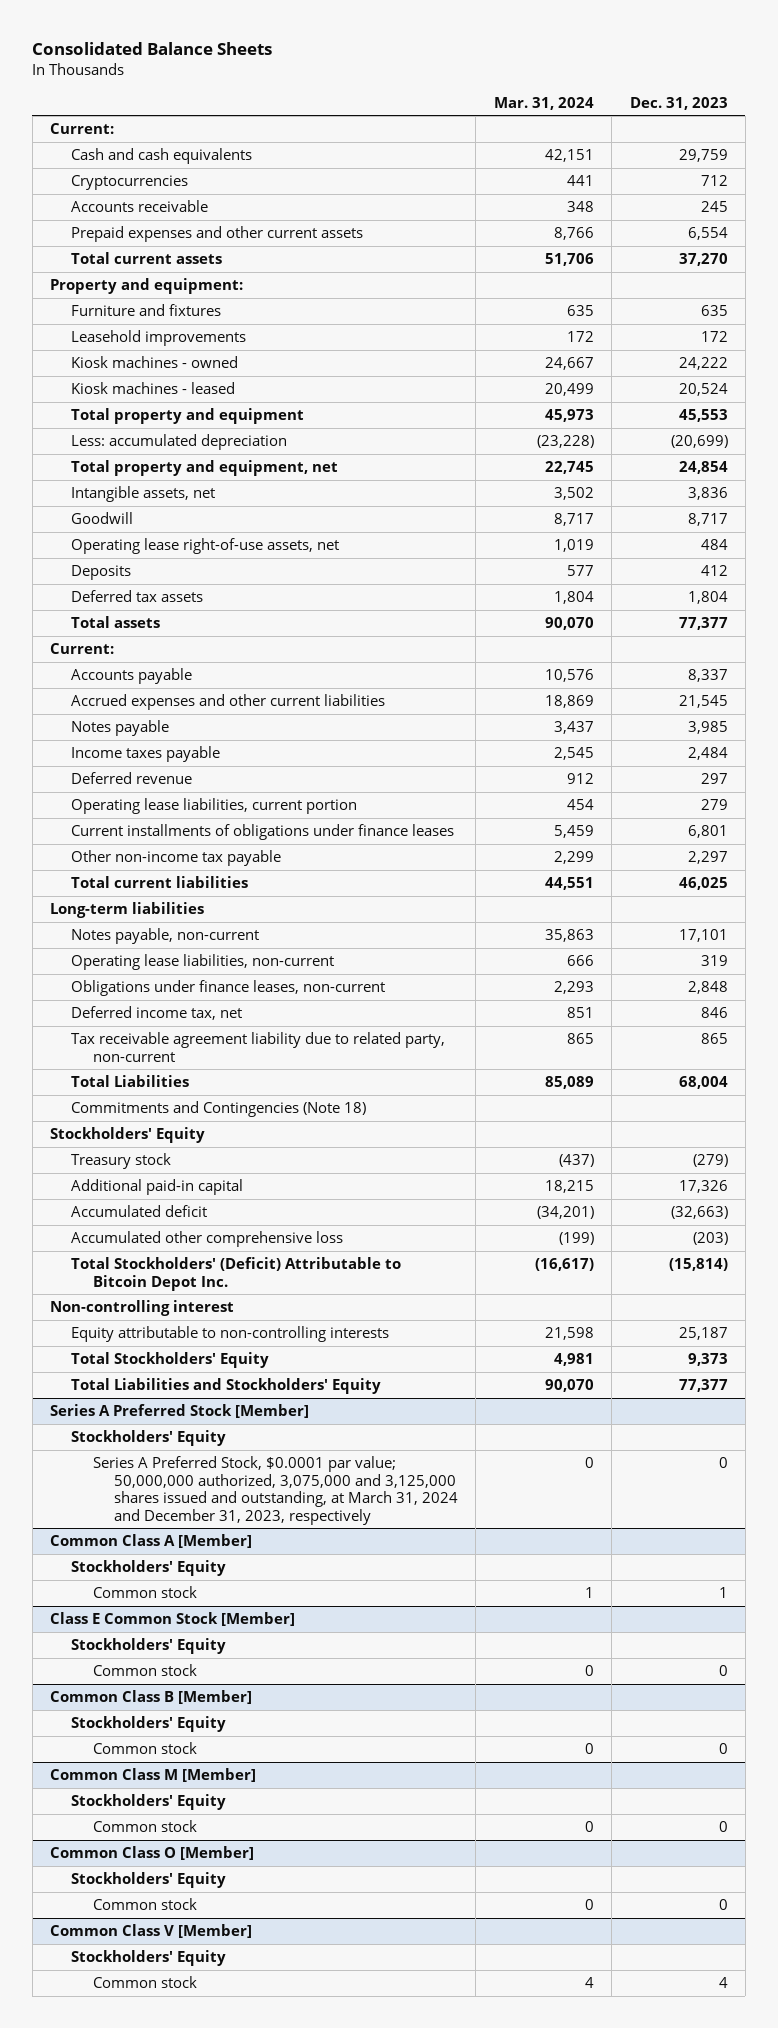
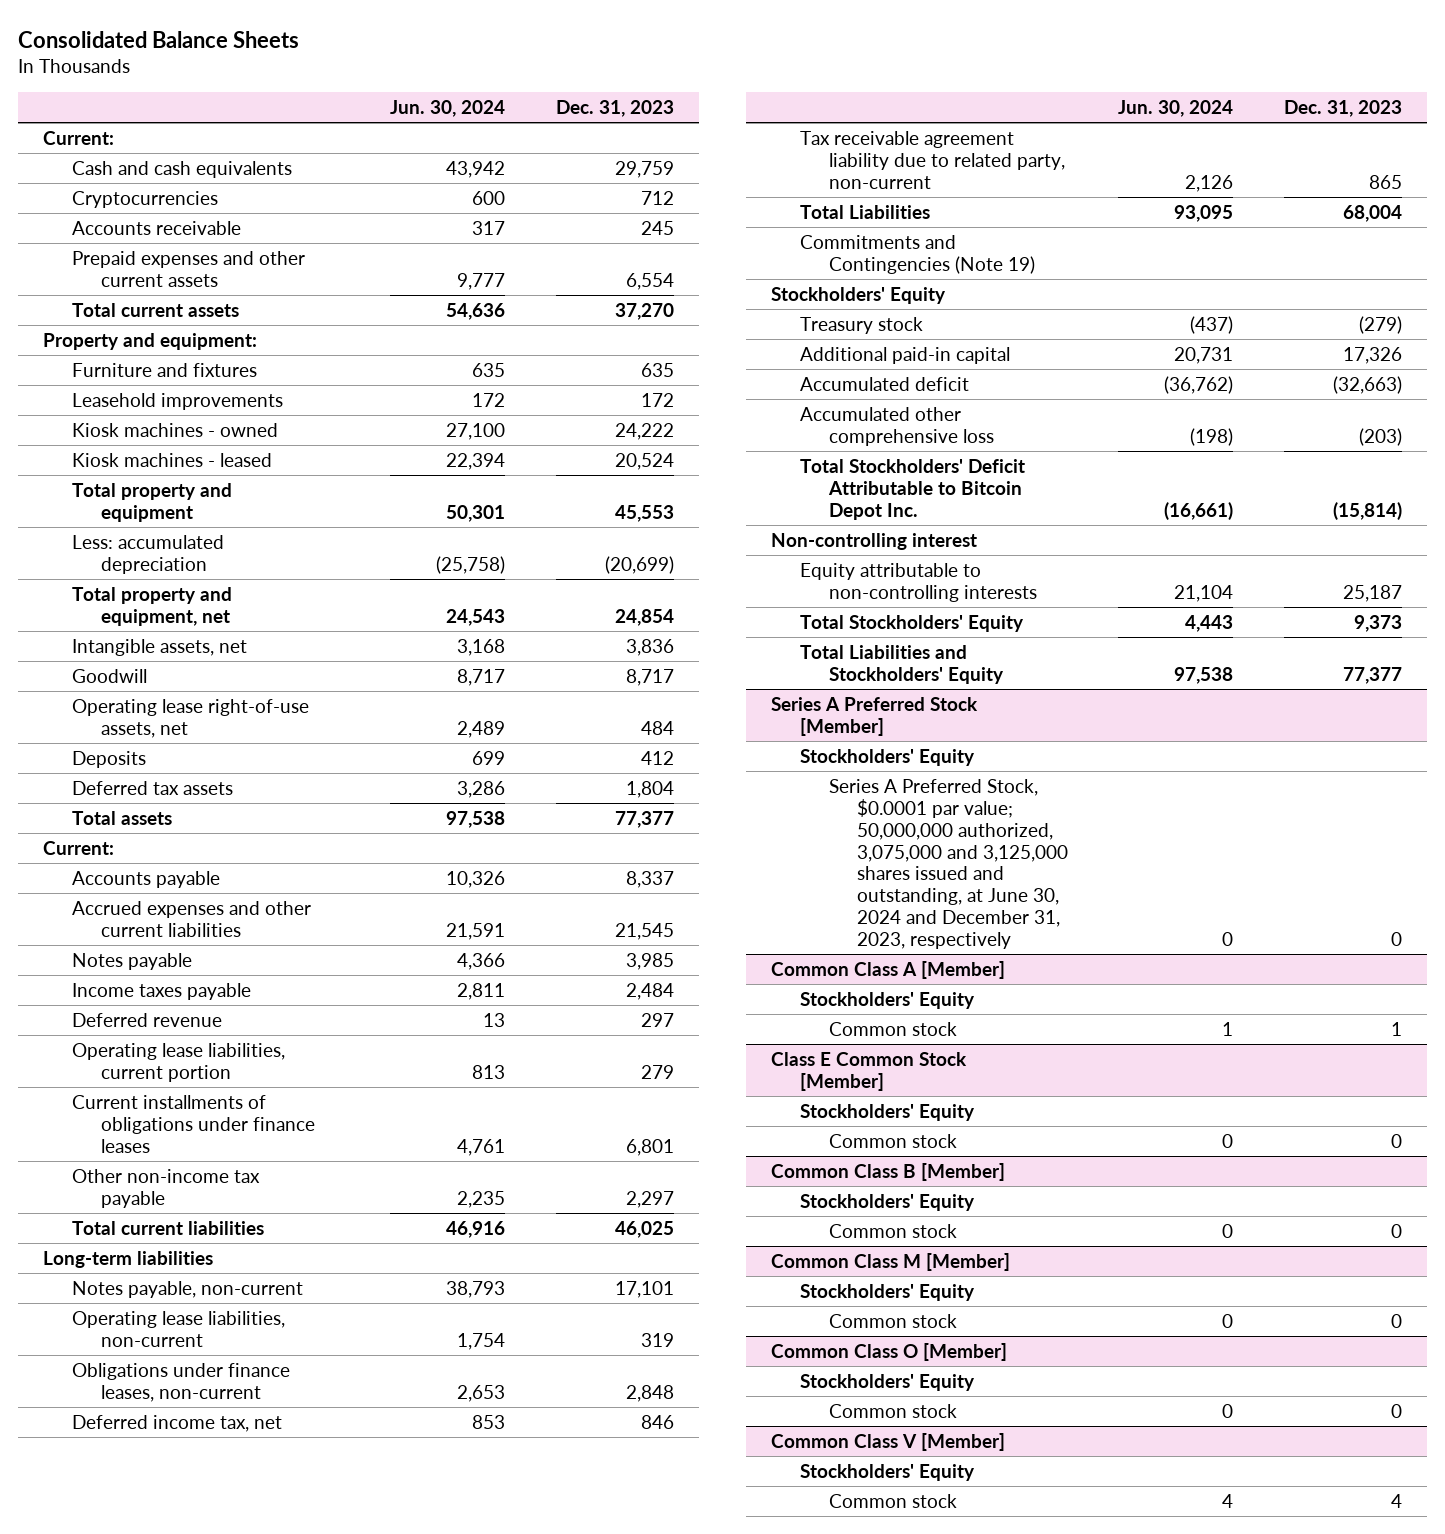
[493,96,594,110] Mar. 31, 2024 -> none
none -> [390,100,506,118] Jun. 30, 2024
[71,1101,367,1118] Commitments and Contingencies (Note 18) -> [799,234,1035,274] Commitments and Contingencies (Note 19)
[71,1257,402,1291] Total Stockholders' (Deficit) Attributable to Bitcoin Depot Inc. -> [799,458,1025,520] Total Stockholders' Deficit Attributable to Bitcoin Depot Inc.
[92,1456,458,1525] Series A Preferred Stock, $0.0001 par value; 50,000,000 authorized, 3,075,000 and 3,125,000 shares issued and outstanding, at March 31, 2024 and December 31, 2023, respectively -> [828,778,1069,950] Series A Preferred Stock, $0.0001 par value; 50,000,000 authorized, 3,075,000 and 3,125,000 shares issued and outstanding, at June 30, 2024 and December 31, 2023, respectively

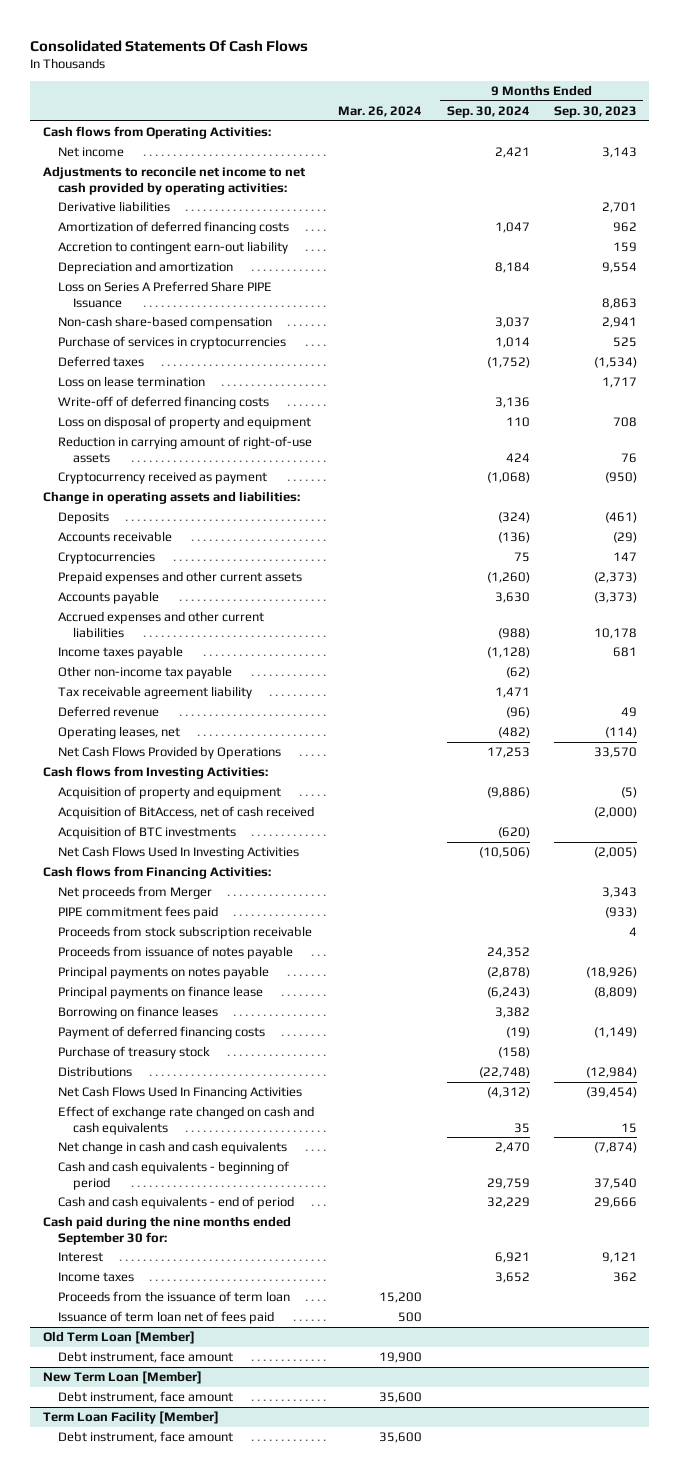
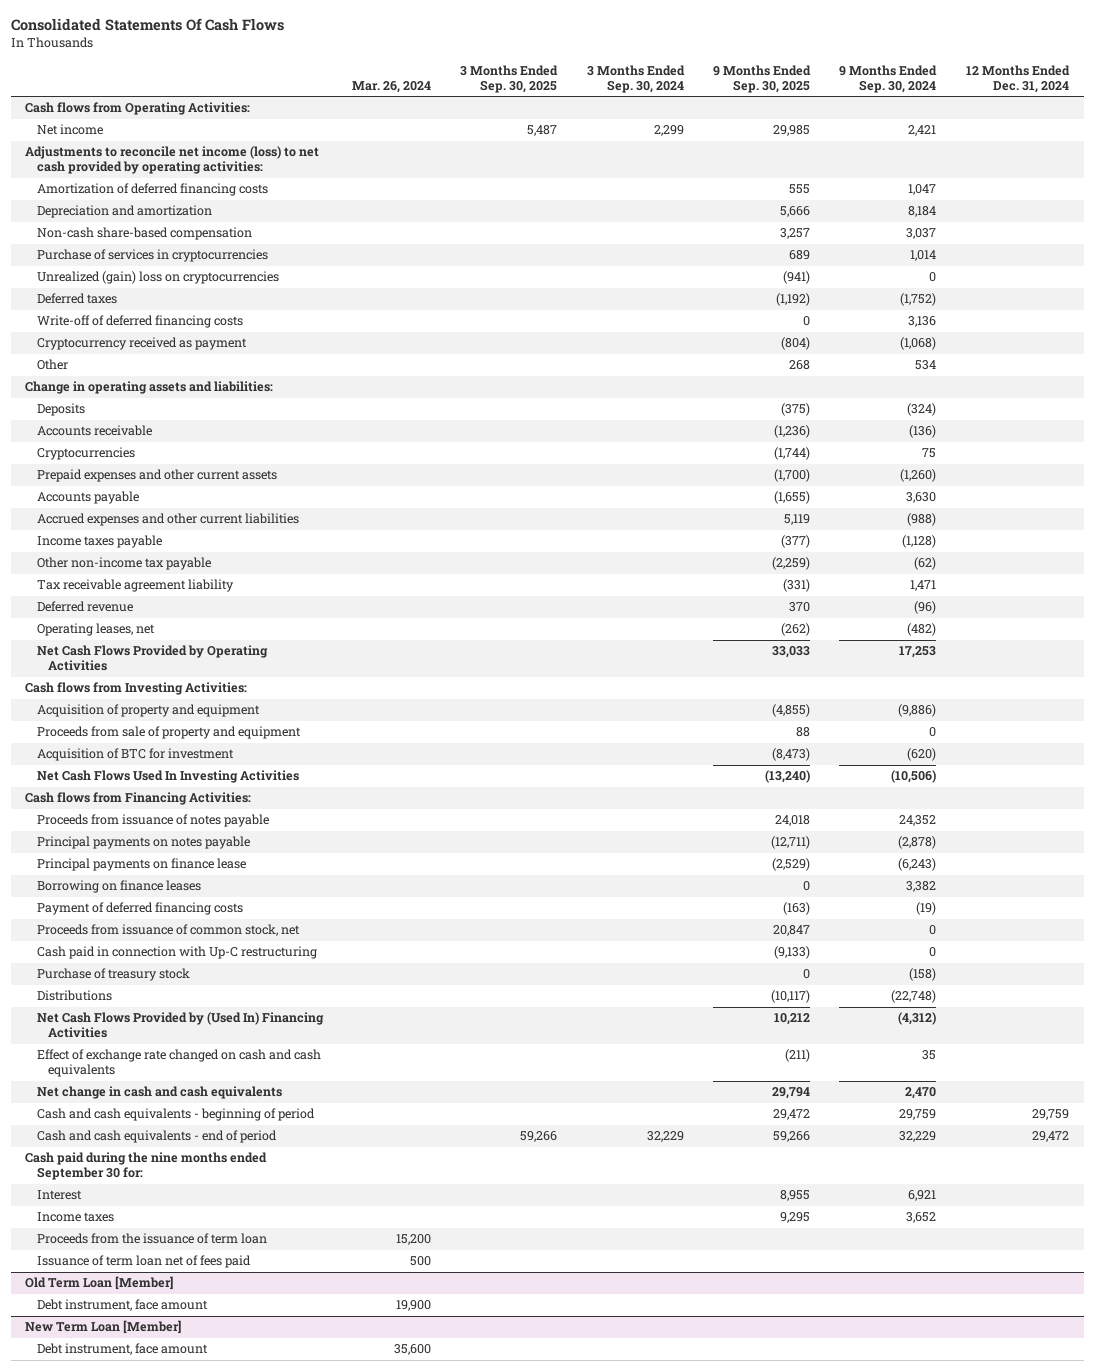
[554,106,638,119] Sep. 30, 2023 -> none
none -> [460,64,559,94] 3 Months Ended Sep. 30, 2025
none -> [586,64,685,94] 3 Months Ended Sep. 30, 2024
none -> [713,64,812,94] 9 Months Ended Sep. 30, 2025
none -> [965,64,1070,94] 12 Months Ended Dec. 31, 2024
[57,201,170,213] Derivative liabilities -> none
[42,166,306,195] Adjustments to reconcile net income to net cash provided by operating activities: -> [25,146,320,175] Adjustments to reconcile net income (loss) to net cash provided by operating activities:
[57,241,288,255] Accretion to contingent earn-out liability -> none
[57,281,272,308] Loss on Series A Preferred Share PIPE Issuance -> none
none -> [36,271,279,285] Unrealized (gain) loss on cryptocurrencies
[57,376,205,388] Loss on lease termination -> none
[57,416,311,430] Loss on disposal of property and equipment -> none
[57,436,312,463] Reduction in carrying amount of right-of-use assets -> none
none -> [36,359,68,371] Other
[57,746,281,760] Net Cash Flows Provided by Operations -> [36,645,268,672] Net Cash Flows Provided by Operating Activities
[57,806,314,820] Acquisition of BitAccess, net of cash received -> none
none -> [36,726,301,740] Proceeds from sale of property and equipment
[57,826,236,840] Acquisition of BTC investments -> [36,748,234,762] Acquisition of BTC for investment
[57,886,212,900] Net proceeds from Merger -> none
[57,906,218,920] PIPE commitment fees paid -> none
[57,926,312,940] Proceeds from stock subscription receivable -> none
none -> [36,924,300,937] Proceeds from issuance of common stock, net
none -> [36,946,317,960] Cash paid in connection with Up-C restructuring
[57,1086,302,1100] Net Cash Flows Used In Financing Activities -> [36,1012,324,1039] Net Cash Flows Provided by (Used In) Financing Activities
[42,1411,219,1425] Term Loan Facility [Member] -> none
[57,1431,233,1444] Debt instrument, face amount -> none

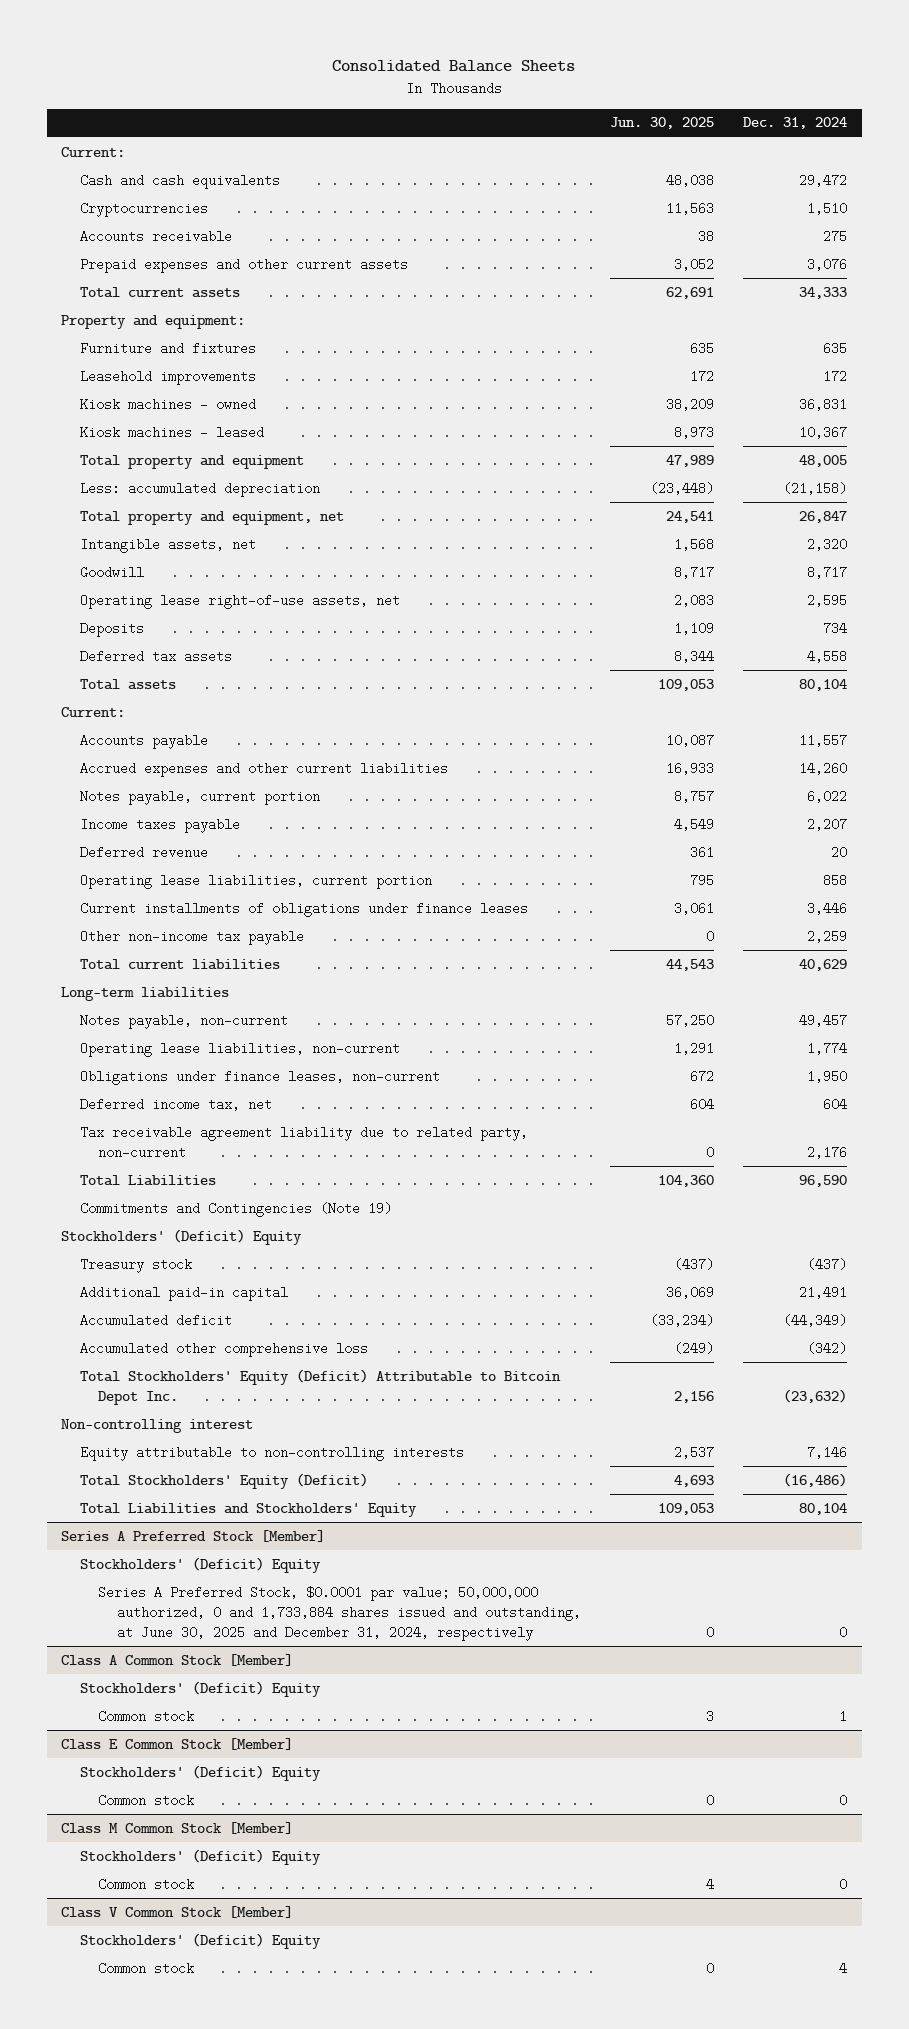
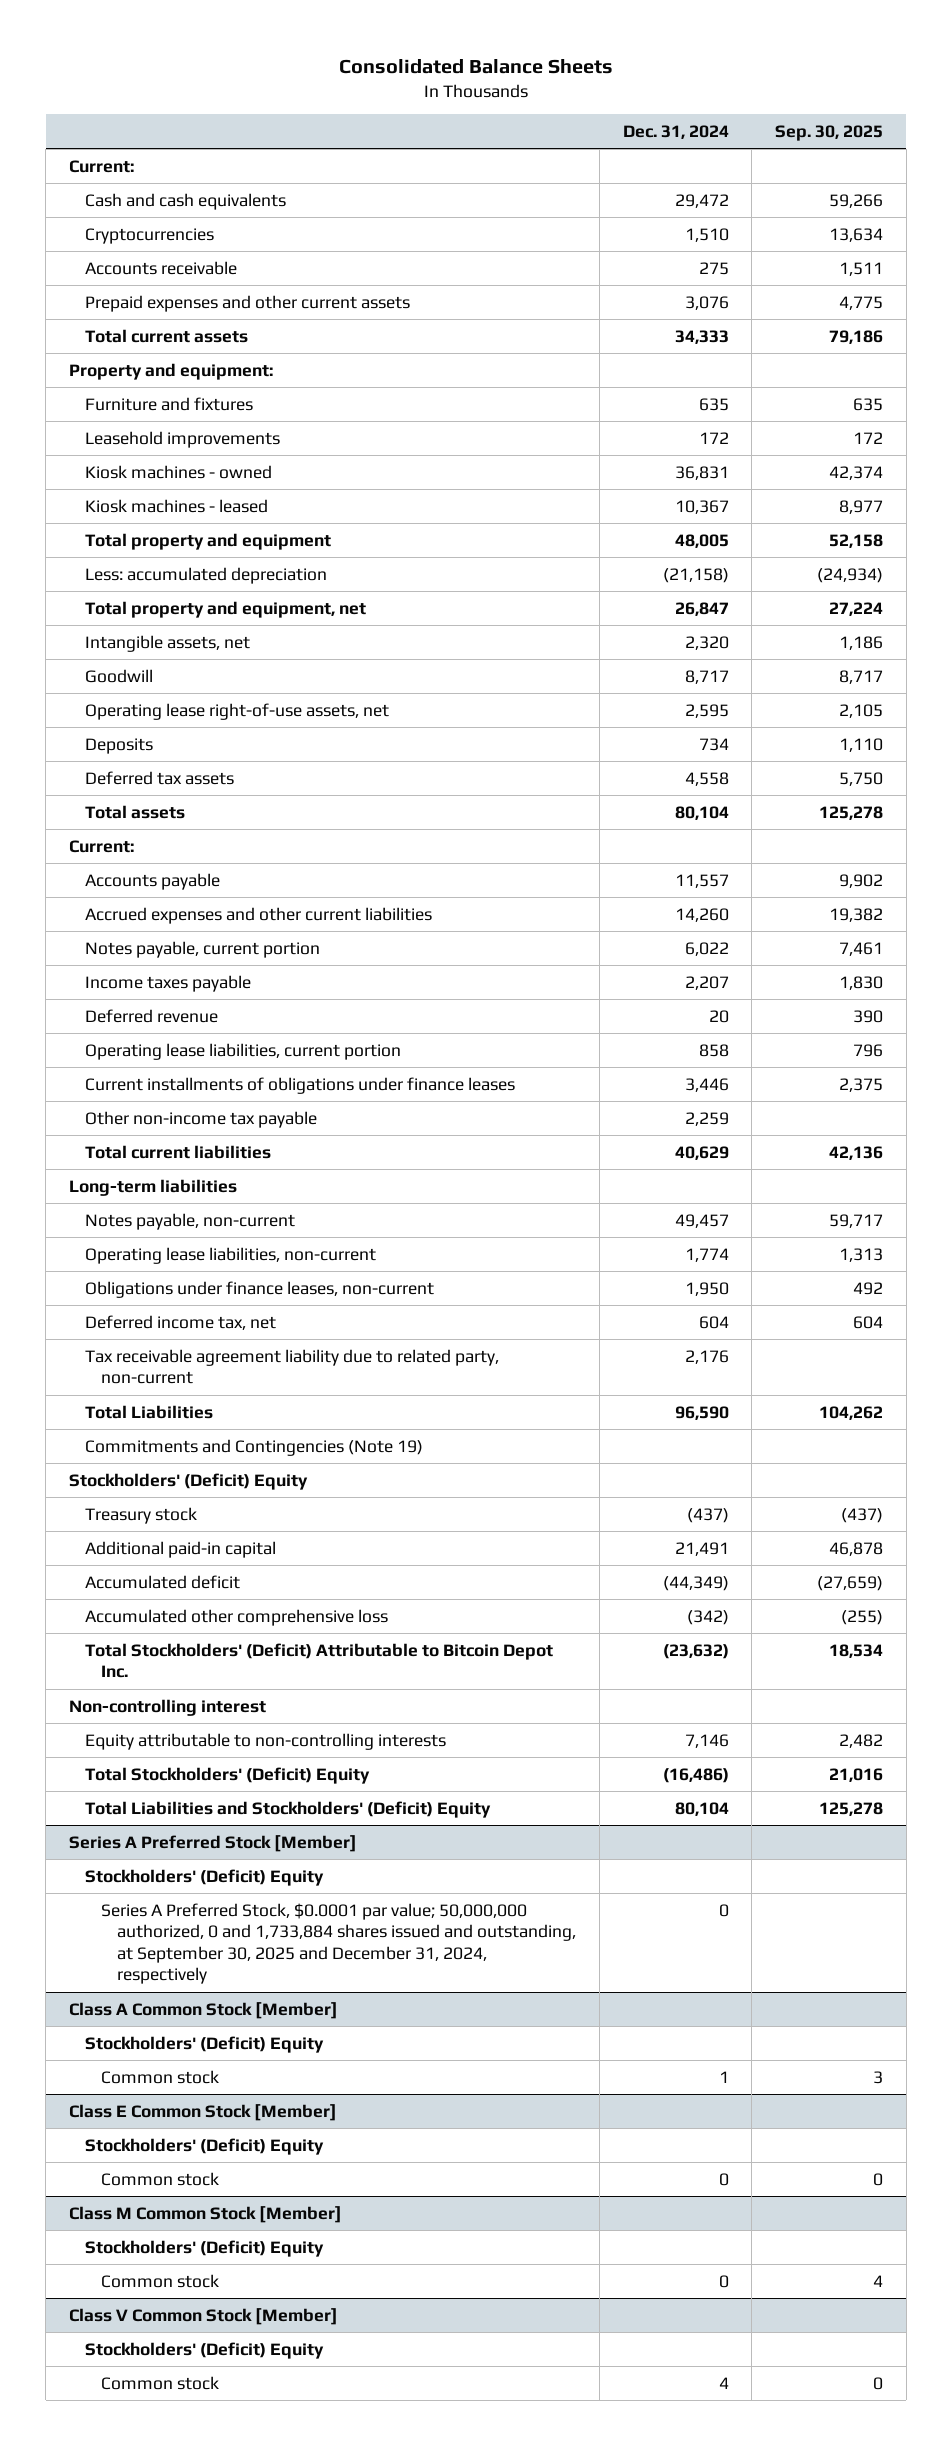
[610,117,715,130] Jun. 30, 2025 -> none
none -> [774,125,883,142] Sep. 30, 2025
[79,1368,561,1405] Total Stockholders' Equity (Deficit) Attributable to Bitcoin Depot Inc. -> [84,1642,553,1679] Total Stockholders' (Deficit) Attributable to Bitcoin Depot Inc.
[79,1472,368,1489] Total Stockholders' Equity (Deficit) -> [84,1766,370,1784] Total Stockholders' (Deficit) Equity
[79,1502,417,1517] Total Liabilities and Stockholders' Equity -> [84,1800,491,1818] Total Liabilities and Stockholders' (Deficit) Equity
[98,1585,581,1641] Series A Preferred Stock, $0.0001 par value; 50,000,000 authorized, 0 and 1,733,884 shares issued and outstanding, at June 30, 2025 and December 31, 2024, respectively -> [101,1902,577,1985] Series A Preferred Stock, $0.0001 par value; 50,000,000 authorized, 0 and 1,733,884 shares issued and outstanding, at September 30, 2025 and December 31, 2024, respectively

